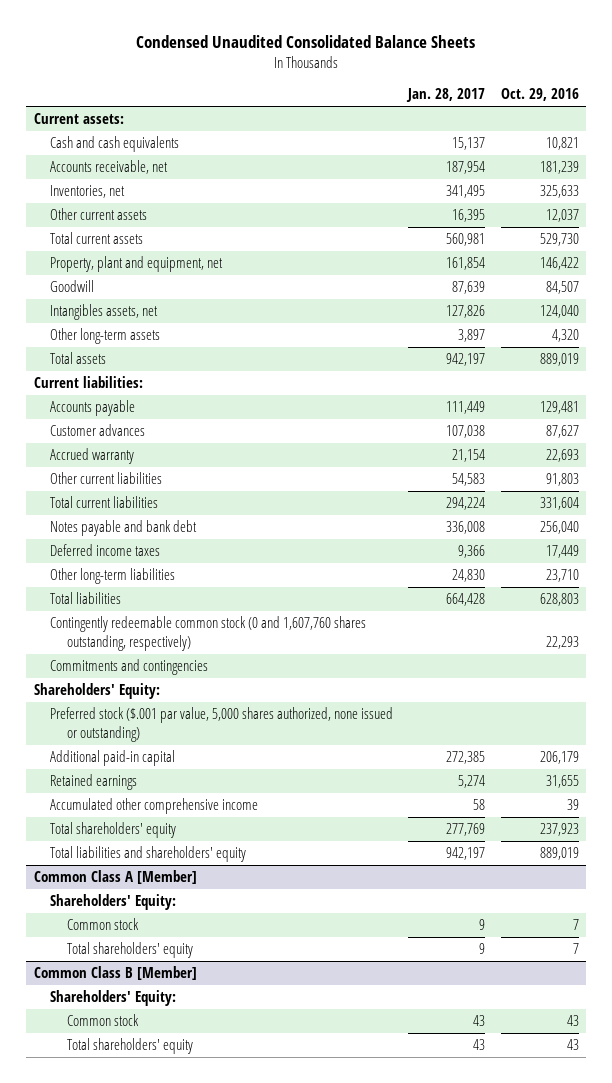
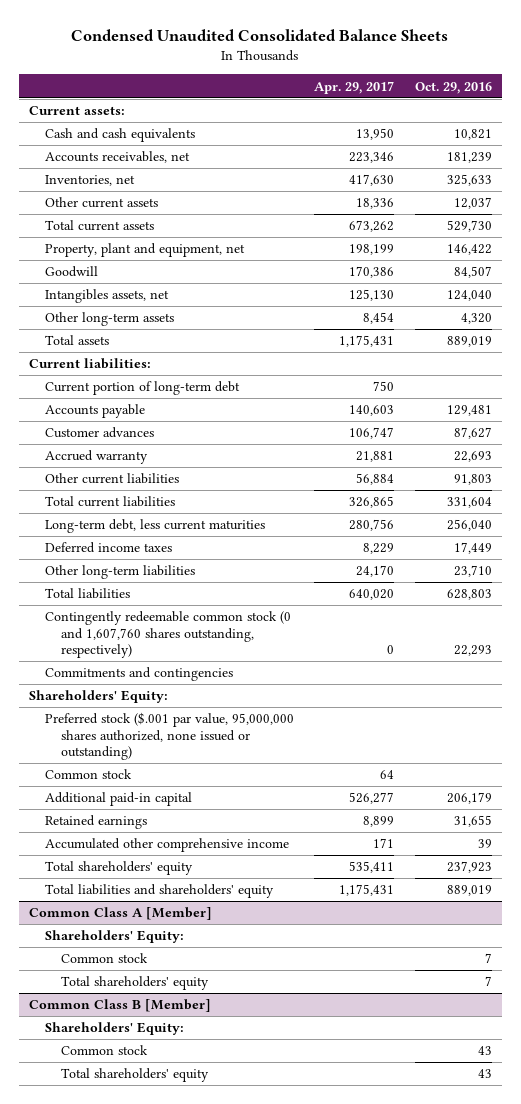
[406,88,486,103] Jan. 28, 2017 -> none
none -> [314,80,395,94] Apr. 29, 2017
[50,160,169,175] Accounts receivable, net -> [44,151,190,164] Accounts receivables, net
none -> [44,381,240,396] Current portion of long-term debt
[50,520,198,537] Notes payable and bank debt -> [44,519,265,534] Long-term debt, less current maturities
[50,707,394,742] Preferred stock ($.001 par value, 5,000 shares authorized, none issued or outstanding) -> [44,712,294,760] Preferred stock ($.001 par value, 95,000,000 shares authorized, none issued or outstanding)
none -> [44,769,132,780] Common stock

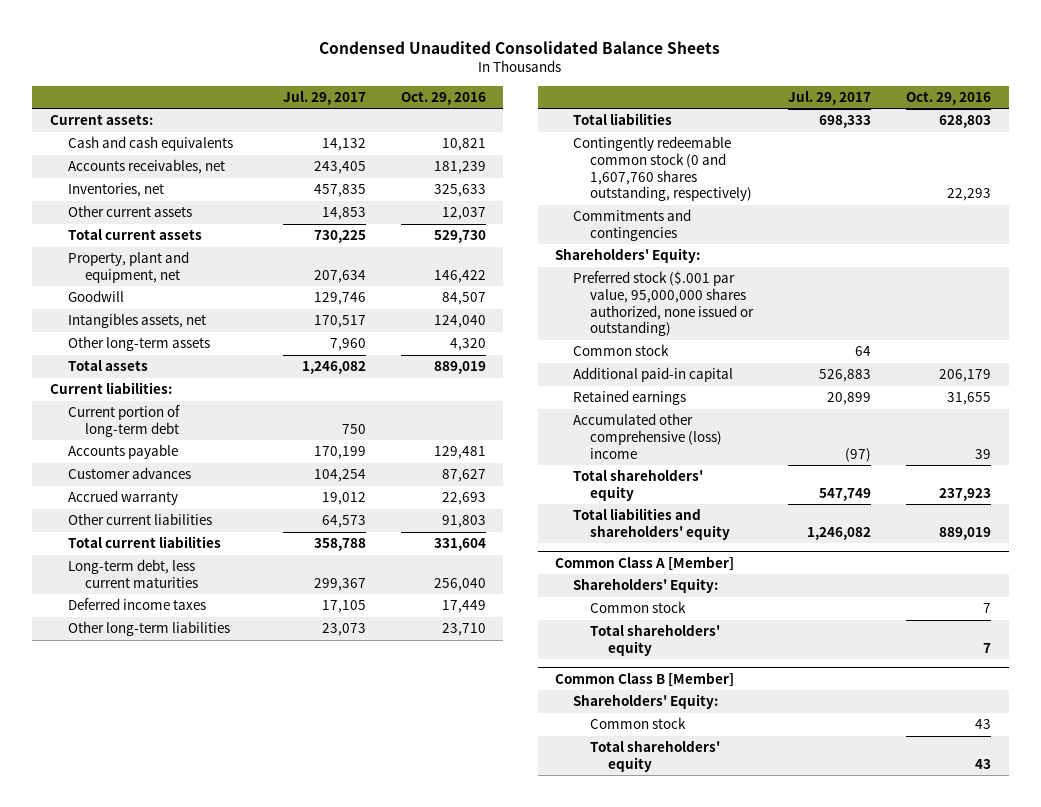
[314,80,395,94] Apr. 29, 2017 -> none
none -> [283,90,367,105] Jul. 29, 2017
[44,838,289,853] Accumulated other comprehensive income -> [572,413,723,459] Accumulated other comprehensive (loss) income

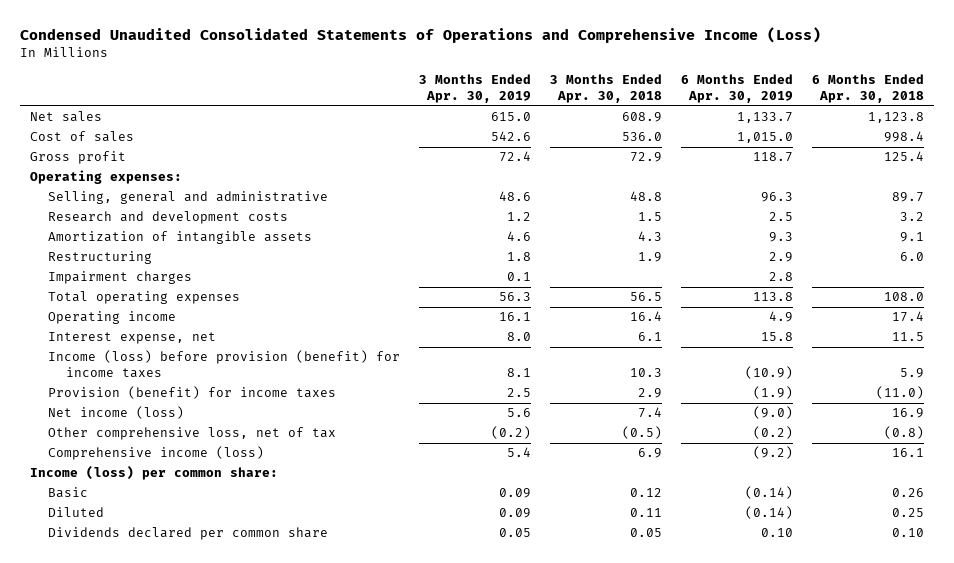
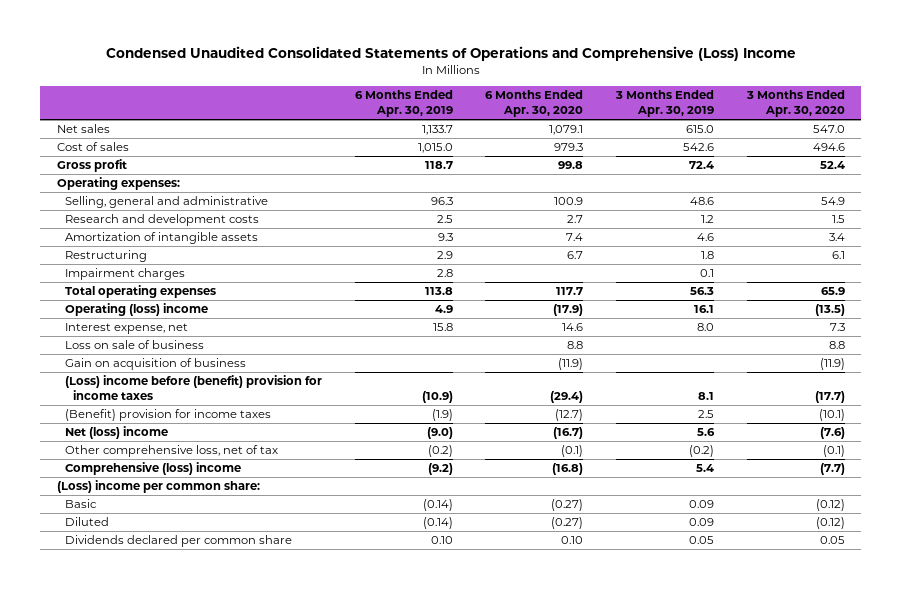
[20,27,822,44] Condensed Unaudited Consolidated Statements of Operations and Comprehensive Income (Loss) -> [105,46,796,62] Condensed Unaudited Consolidated Statements of Operations and Comprehensive (Loss) Income
[550,74,663,104] 3 Months Ended Apr. 30, 2018 -> none
[812,74,925,104] 6 Months Ended Apr. 30, 2018 -> none
none -> [485,90,584,118] 6 Months Ended Apr. 30, 2020
none -> [745,90,845,118] 3 Months Ended Apr. 30, 2020
[48,311,177,325] Operating income -> [65,303,209,317] Operating (loss) income
none -> [65,340,205,350] Loss on sale of business
none -> [65,358,247,371] Gain on acquisition of business
[48,350,401,379] Income (loss) before provision (benefit) for income taxes -> [65,375,323,401] (Loss) income before (benefit) provision for income taxes
[48,386,337,400] Provision (benefit) for income taxes -> [65,409,272,422] (Benefit) provision for income taxes
[48,406,185,420] Net income (loss) -> [65,426,169,440] Net (loss) income
[48,446,265,461] Comprehensive income (loss) -> [65,462,242,476] Comprehensive (loss) income
[29,466,278,481] Income (loss) per common share: -> [56,480,260,494] (Loss) income per common share:

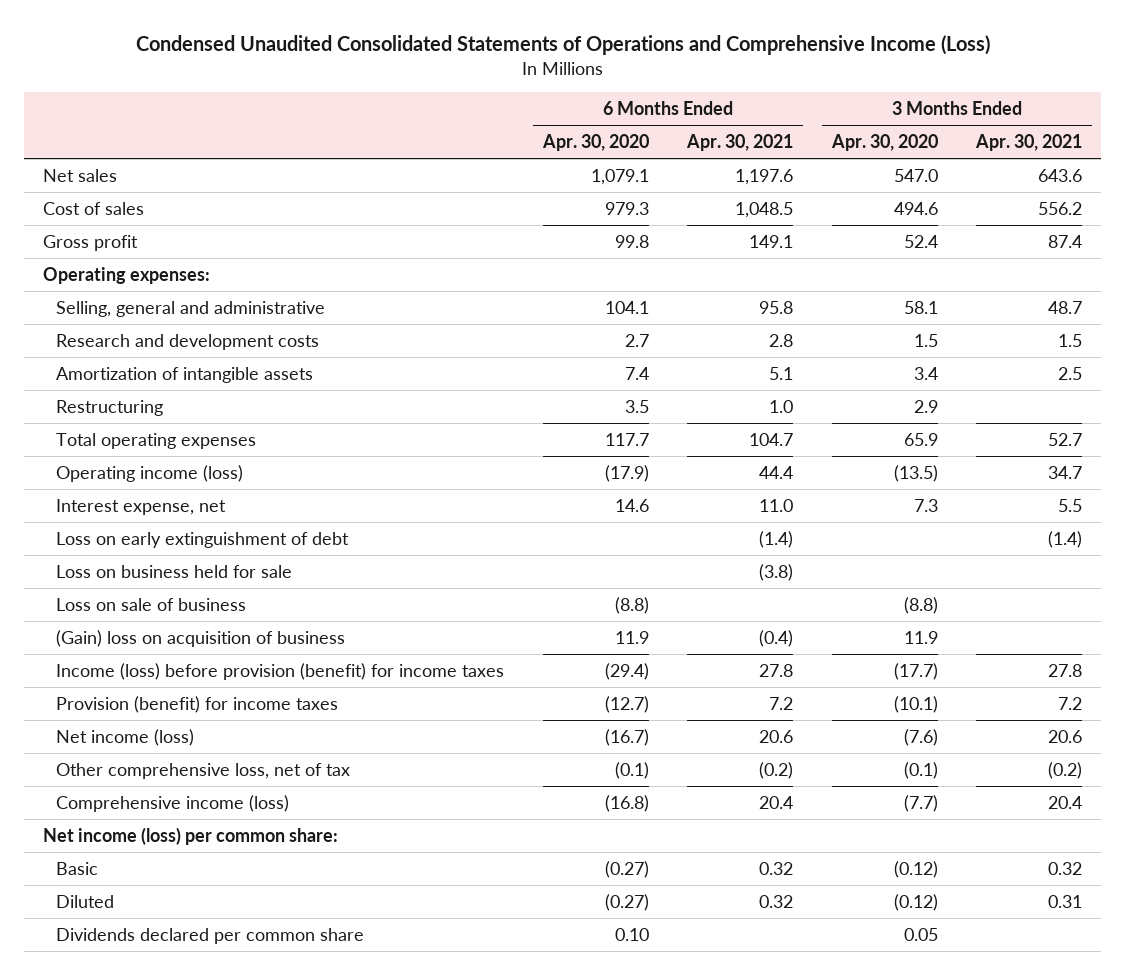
[105,46,796,62] Condensed Unaudited Consolidated Statements of Operations and Comprehensive (Loss) Income -> [135,35,990,56] Condensed Unaudited Consolidated Statements of Operations and Comprehensive Income (Loss)
[354,90,453,118] 6 Months Ended Apr. 30, 2019 -> none
[615,90,715,118] 3 Months Ended Apr. 30, 2019 -> none
none -> [686,133,794,151] Apr. 30, 2021
none -> [975,133,1083,151] Apr. 30, 2021
[554,197,584,206] 100.9 -> [604,300,649,314] 104.1
[820,197,845,206] 54.9 -> [903,300,938,314] 58.1
[65,268,186,281] Impairment charges -> none
[567,251,584,260] 6.7 -> [624,399,649,413] 3.5
[831,251,845,260] 6.1 -> [913,399,938,413] 2.9
[65,303,209,317] Operating (loss) income -> [56,464,244,482] Operating income (loss)
none -> [56,531,350,548] Loss on early extinguishment of debt
none -> [56,564,293,578] Loss on business held for sale
[567,341,584,350] 8.8 -> [614,596,649,614] (8.8)
[828,341,845,350] 8.8 -> [903,596,938,614] (8.8)
[65,358,247,371] Gain on acquisition of business -> [56,629,346,647] (Gain) loss on acquisition of business
[558,358,584,371] (11.9) -> [614,630,649,644] 11.9
[819,358,845,371] (11.9) -> [903,630,938,644] 11.9
[65,375,323,401] (Loss) income before (benefit) provision for income taxes -> [56,662,505,680] Income (loss) before provision (benefit) for income taxes
[65,409,272,422] (Benefit) provision for income taxes -> [56,695,339,713] Provision (benefit) for income taxes
[65,426,169,440] Net (loss) income -> [56,728,195,746] Net income (loss)
[65,462,242,476] Comprehensive (loss) income -> [56,794,290,812] Comprehensive income (loss)
[56,480,260,494] (Loss) income per common share: -> [43,826,339,845] Net income (loss) per common share:

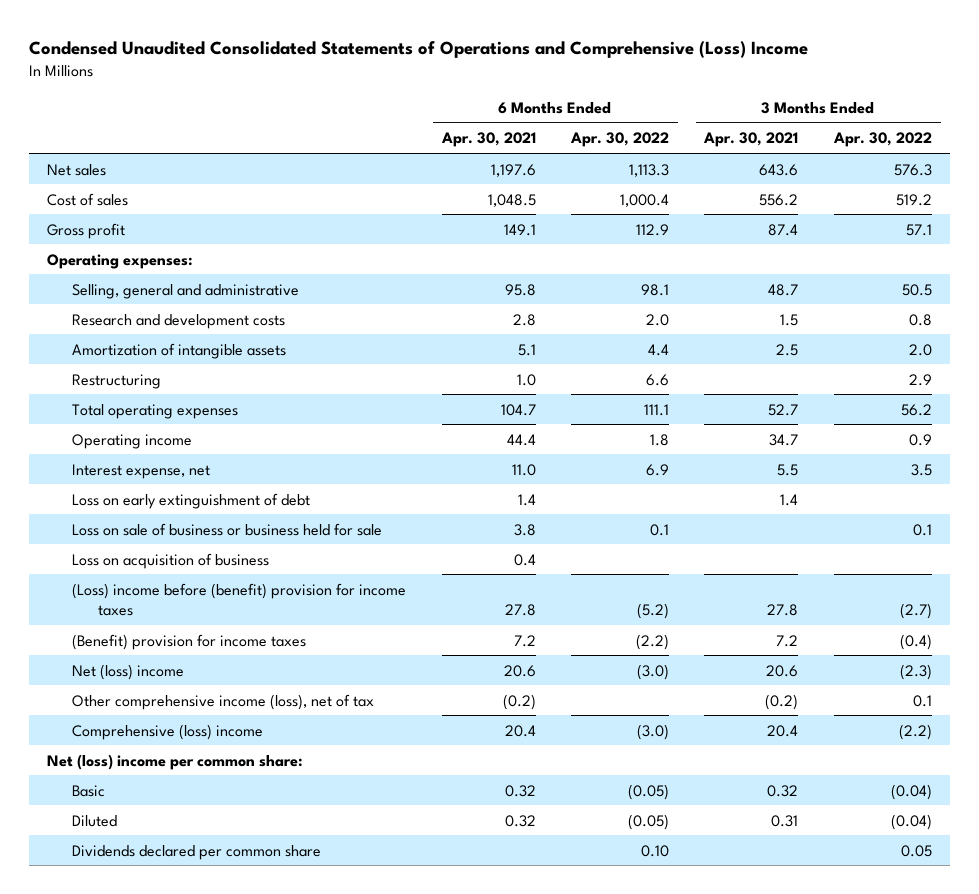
[135,35,990,56] Condensed Unaudited Consolidated Statements of Operations and Comprehensive Income (Loss) -> [29,41,809,59] Condensed Unaudited Consolidated Statements of Operations and Comprehensive (Loss) Income
[541,133,649,151] Apr. 30, 2020 -> none
[830,133,938,151] Apr. 30, 2020 -> none
none -> [570,132,670,148] Apr. 30, 2022
none -> [832,132,932,148] Apr. 30, 2022
[56,464,244,482] Operating income (loss) -> [72,433,193,449] Operating income
[56,597,247,611] Loss on sale of business -> none
[759,530,794,548] (1.4) -> [517,493,536,506] 1.4
[1048,530,1083,548] (1.4) -> [780,493,799,506] 1.4
[56,564,293,578] Loss on business held for sale -> [72,522,383,536] Loss on sale of business or business held for sale
[759,563,794,581] (3.8) -> [513,523,536,536] 3.8
[56,629,346,647] (Gain) loss on acquisition of business -> [72,552,270,569] Loss on acquisition of business
[759,629,794,647] (0.4) -> [513,553,536,566] 0.4
[56,662,505,680] Income (loss) before provision (benefit) for income taxes -> [72,582,407,617] (Loss) income before (benefit) provision for income taxes
[56,695,339,713] Provision (benefit) for income taxes -> [72,633,307,650] (Benefit) provision for income taxes
[56,728,195,746] Net income (loss) -> [72,663,185,680] Net (loss) income
[56,762,351,779] Other comprehensive loss, net of tax -> [72,693,375,710] Other comprehensive income (loss), net of tax
[56,794,290,812] Comprehensive income (loss) -> [72,723,264,740] Comprehensive (loss) income
[43,826,339,845] Net income (loss) per common share: -> [46,753,303,770] Net (loss) income per common share:

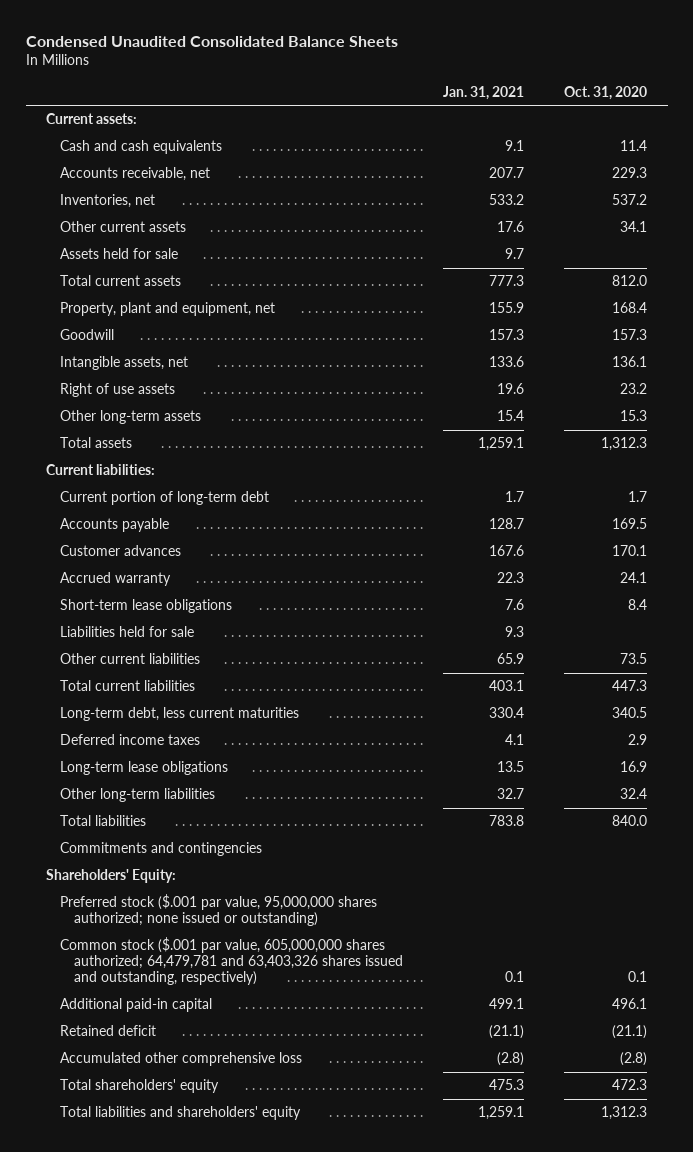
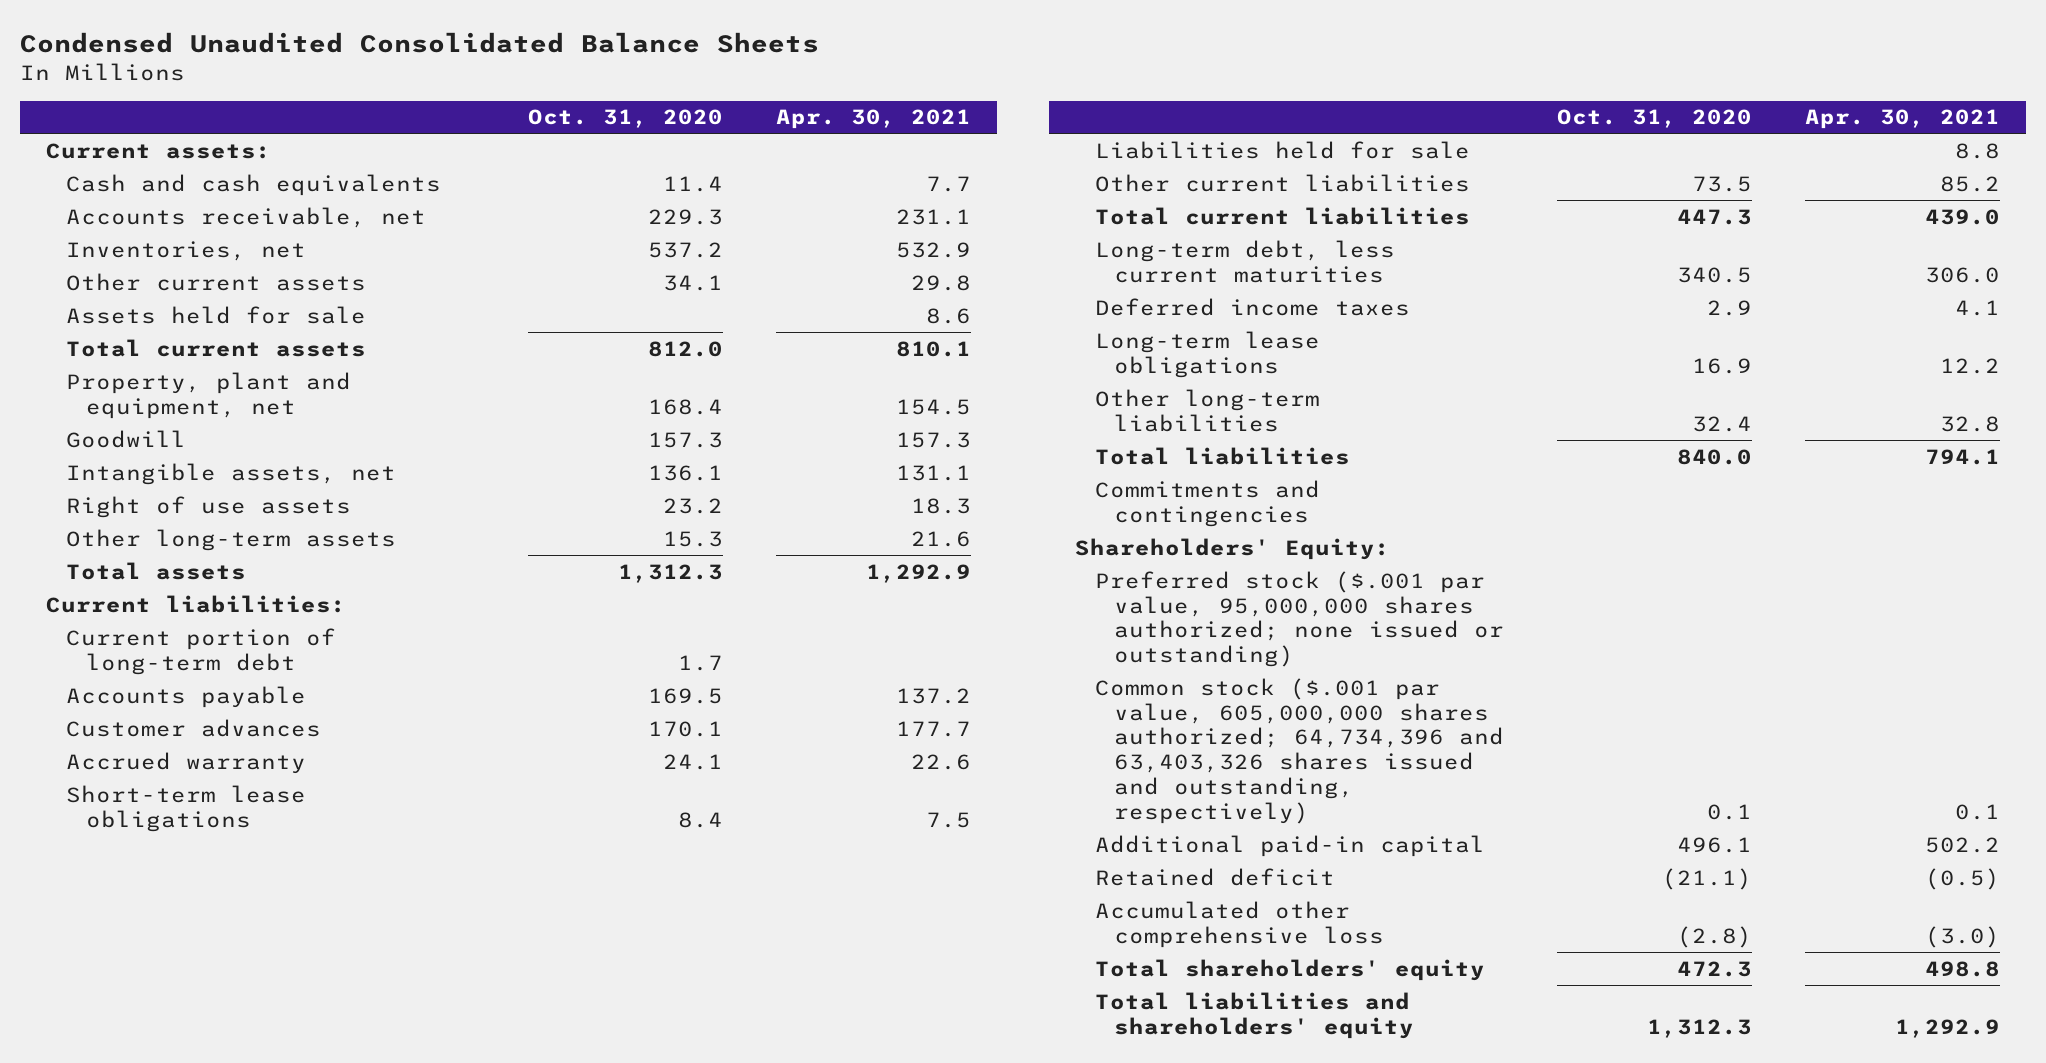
[443,85,525,100] Jan. 31, 2021 -> none
none -> [775,109,971,130] Apr. 30, 2021
[59,937,404,986] Common stock ($.001 par value, 605,000,000 shares authorized; 64,479,781 and 63,403,326 shares issued and outstanding, respectively) -> [1094,677,1505,825] Common stock ($.001 par value, 605,000,000 shares authorized; 64,734,396 and 63,403,326 shares issued and outstanding, respectively)

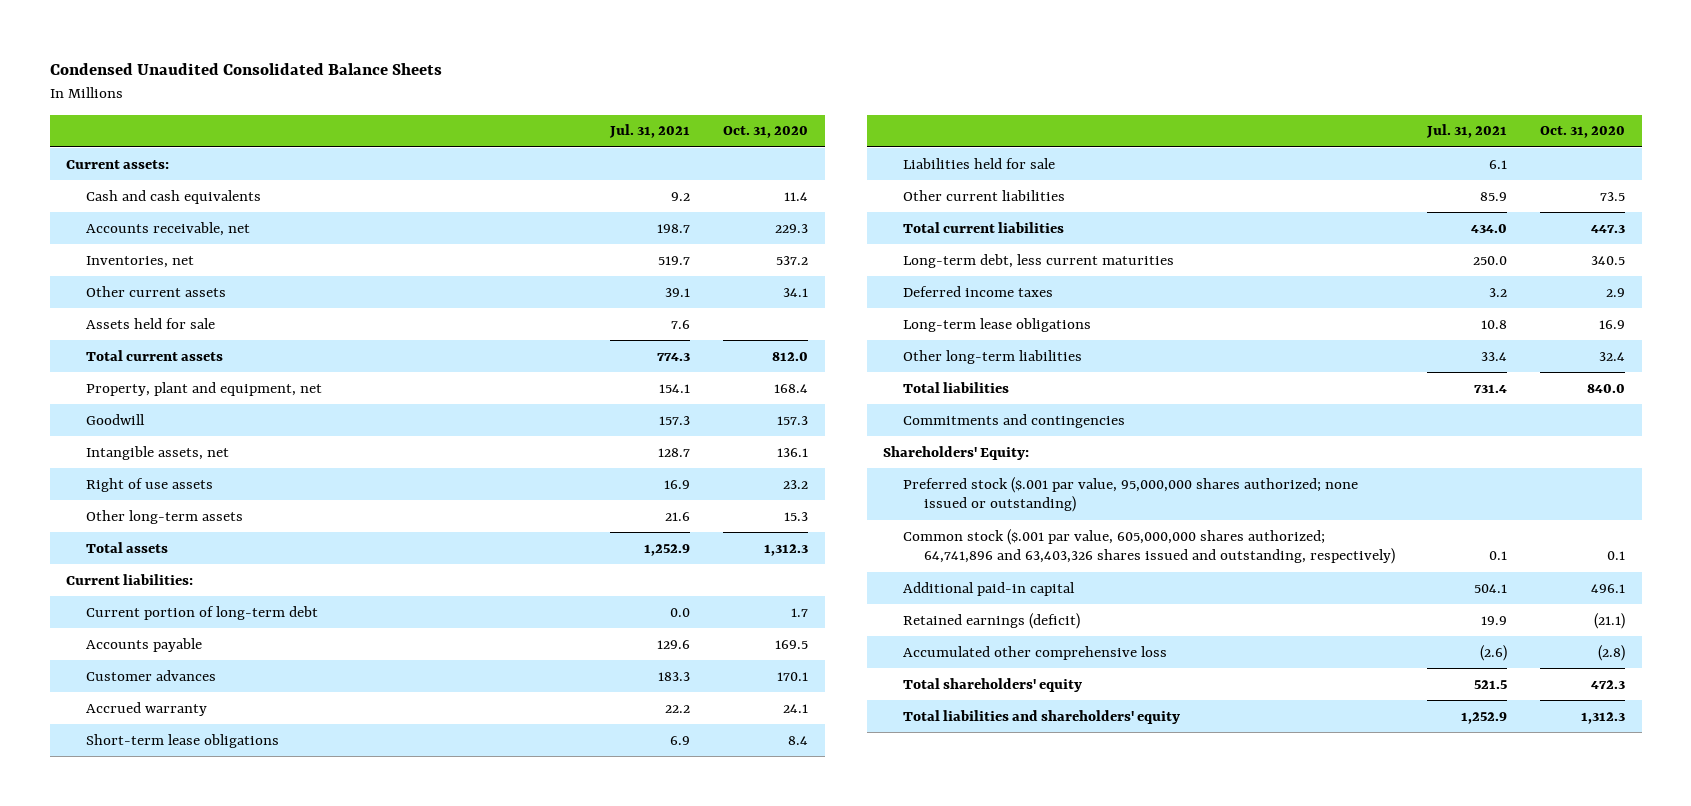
[775,109,971,130] Apr. 30, 2021 -> none
none -> [609,124,691,139] Jul. 31, 2021
[1094,677,1505,825] Common stock ($.001 par value, 605,000,000 shares authorized; 64,734,396 and 63,403,326 shares issued and outstanding, respectively) -> [903,528,1395,565] Common stock ($.001 par value, 605,000,000 shares authorized; 64,741,896 and 63,403,326 shares issued and outstanding, respectively)
[1094,867,1335,886] Retained deficit -> [903,612,1081,629] Retained earnings (deficit)

